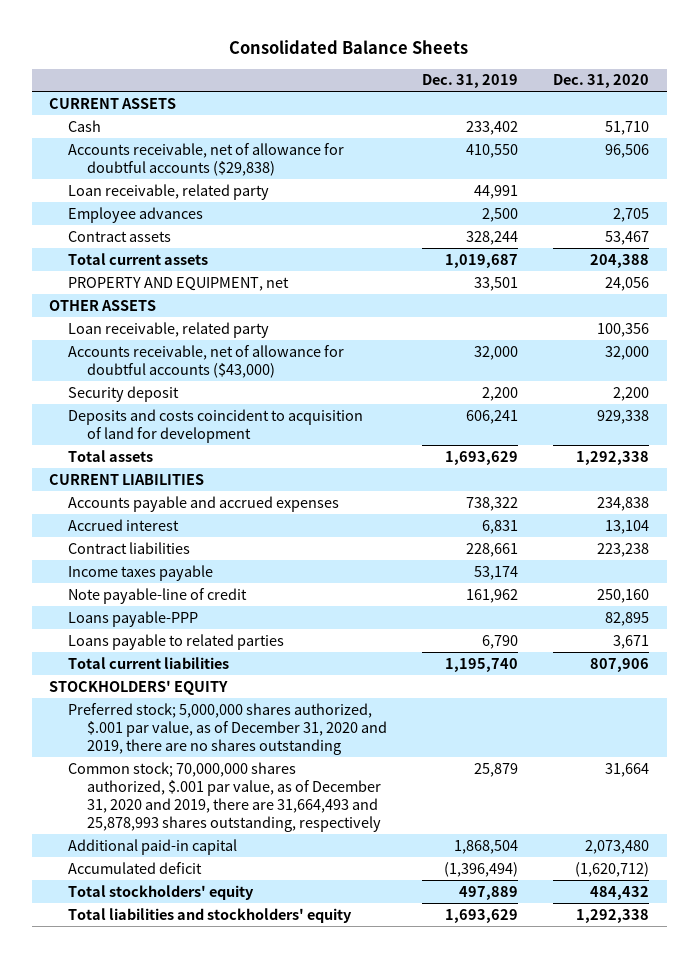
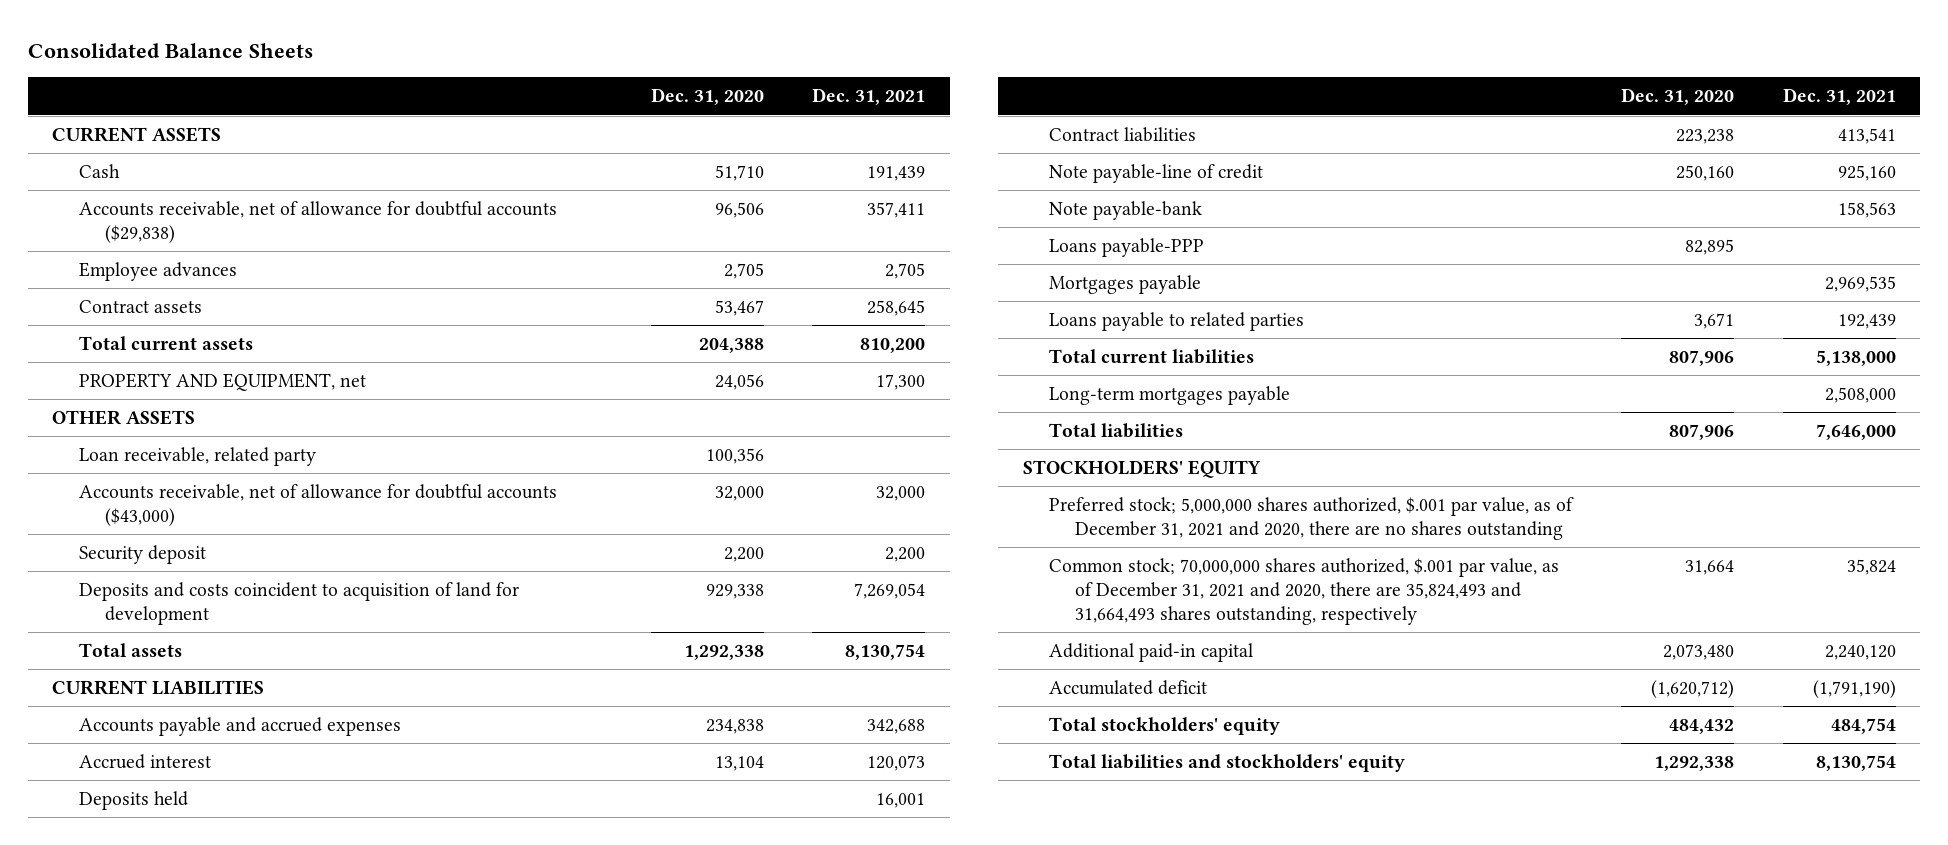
[421,74,518,89] Dec. 31, 2019 -> none
none -> [812,88,926,106] Dec. 31, 2021
[68,183,270,200] Loan receivable, related party -> none
none -> [78,790,188,810] Deposits held
[68,564,214,581] Income taxes payable -> none
none -> [1048,200,1202,220] Note payable-bank
none -> [1048,274,1201,294] Mortgages payable
none -> [1048,385,1290,405] Long-term mortgages payable
none -> [1048,422,1183,438] Total liabilities
[68,702,387,756] Preferred stock; 5,000,000 shares authorized, $.001 par value, as of December 31, 2020 and 2019, there are no shares outstanding -> [1048,496,1574,540] Preferred stock; 5,000,000 shares authorized, $.001 par value, as of December 31, 2021 and 2020, there are no shares outstanding
[68,761,381,833] Common stock; 70,000,000 shares authorized, $.001 par value, as of December 31, 2020 and 2019, there are 31,664,493 and 25,878,993 shares outstanding, respectively -> [1048,557,1559,625] Common stock; 70,000,000 shares authorized, $.001 par value, as of December 31, 2021 and 2020, there are 35,824,493 and 31,664,493 shares outstanding, respectively

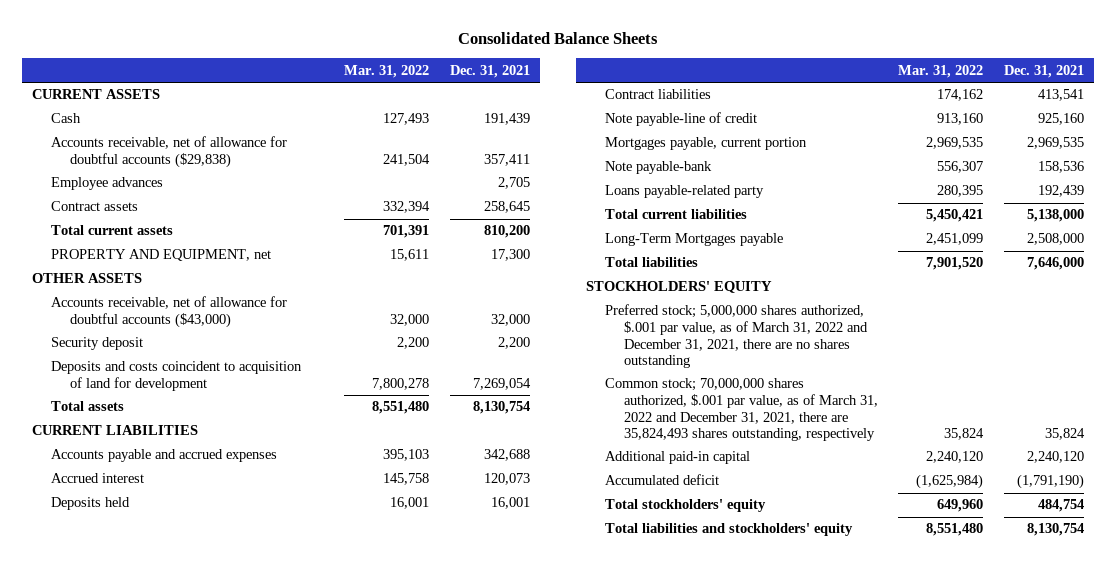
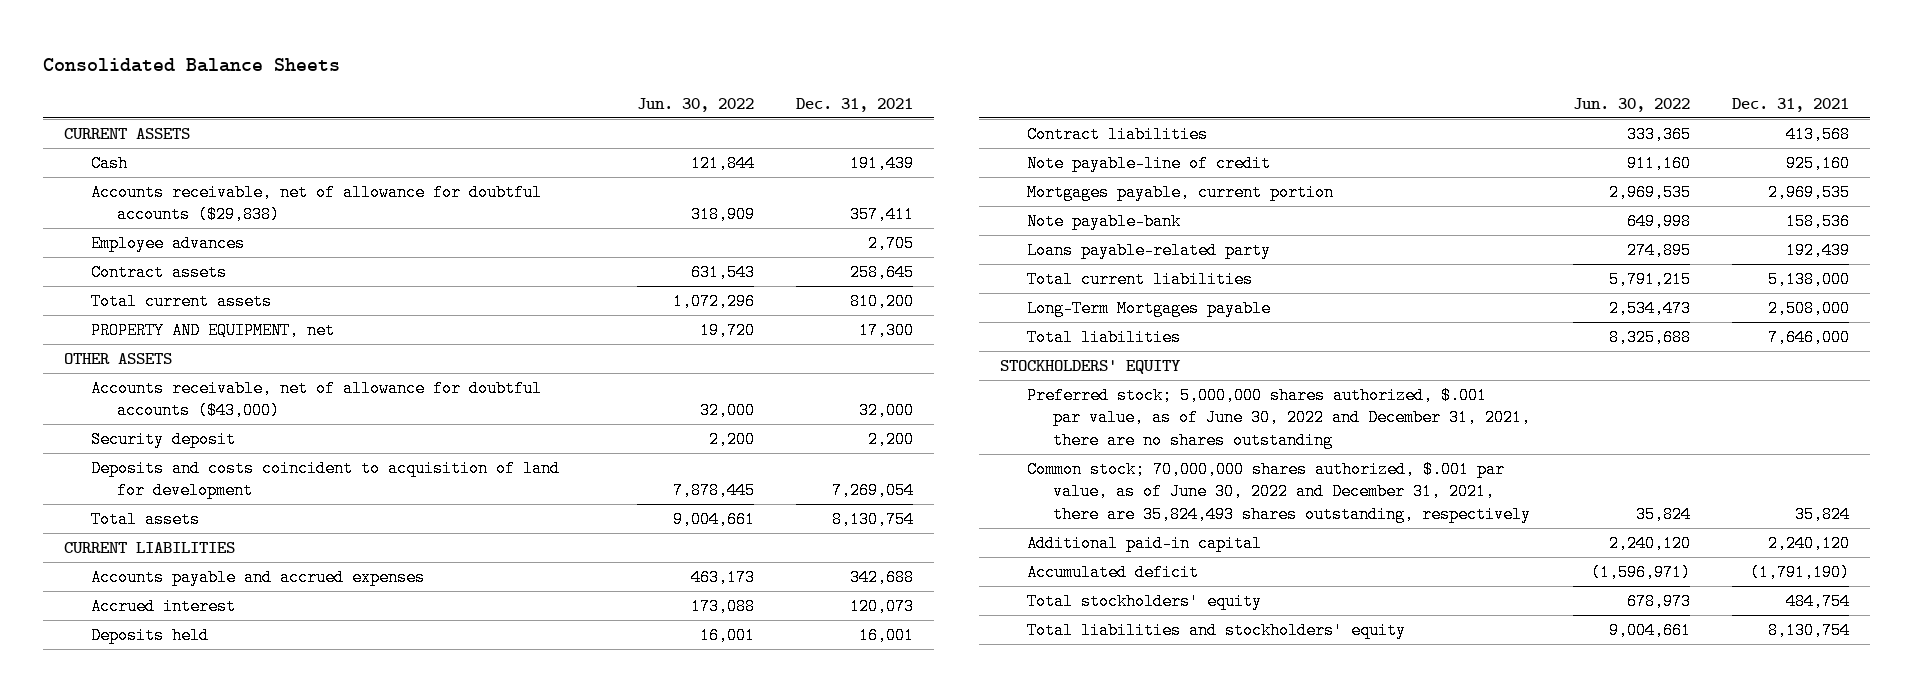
[344,64,430,78] Mar. 31, 2022 -> none
none -> [636,97,754,112] Jun. 30, 2022
[1037,89,1084,102] 413,541 -> [1785,125,1850,143] 413,568
[604,304,869,369] Preferred stock; 5,000,000 shares authorized, $.001 par value, as of March 31, 2022 and December 31, 2021, there are no shares outstanding -> [1026,386,1532,449] Preferred stock; 5,000,000 shares authorized, $.001 par value, as of June 30, 2022 and December 31, 2021, there are no shares outstanding
[604,378,879,442] Common stock; 70,000,000 shares authorized, $.001 par value, as of March 31, 2022 and December 31, 2021, there are 35,824,493 shares outstanding, respectively -> [1026,460,1532,523] Common stock; 70,000,000 shares authorized, $.001 par value, as of June 30, 2022 and December 31, 2021, there are 35,824,493 shares outstanding, respectively

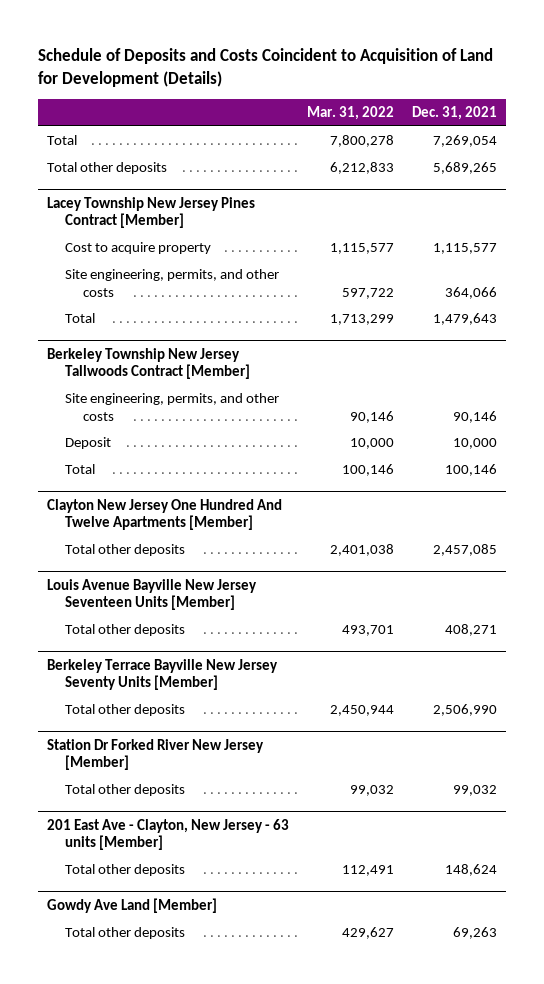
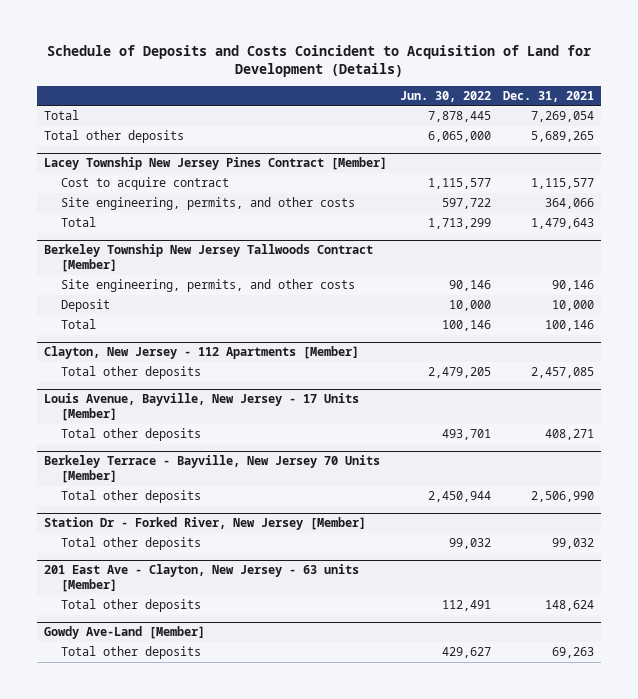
[307,106,395,121] Mar. 31, 2022 -> none
none -> [399,90,491,102] Jun. 30, 2022
[65,242,212,255] Cost to acquire property -> [60,177,229,191] Cost to acquire contract
[47,498,283,531] Clayton New Jersey One Hundred And Twelve Apartments [Member] -> [43,346,359,360] Clayton, New Jersey - 112 Apartments [Member]
[47,578,258,611] Louis Avenue Bayville New Jersey Seventeen Units [Member] -> [43,393,359,422] Louis Avenue, Bayville, New Jersey - 17 Units [Member]
[47,658,279,691] Berkeley Terrace Bayville New Jersey Seventy Units [Member] -> [43,455,380,484] Berkeley Terrace - Bayville, New Jersey 70 Units [Member]
[47,738,265,771] Station Dr Forked River New Jersey [Member] -> [43,517,366,531] Station Dr - Forked River, New Jersey [Member]
[47,897,218,913] Gowdy Ave Land [Member] -> [43,626,205,640] Gowdy Ave-Land [Member]

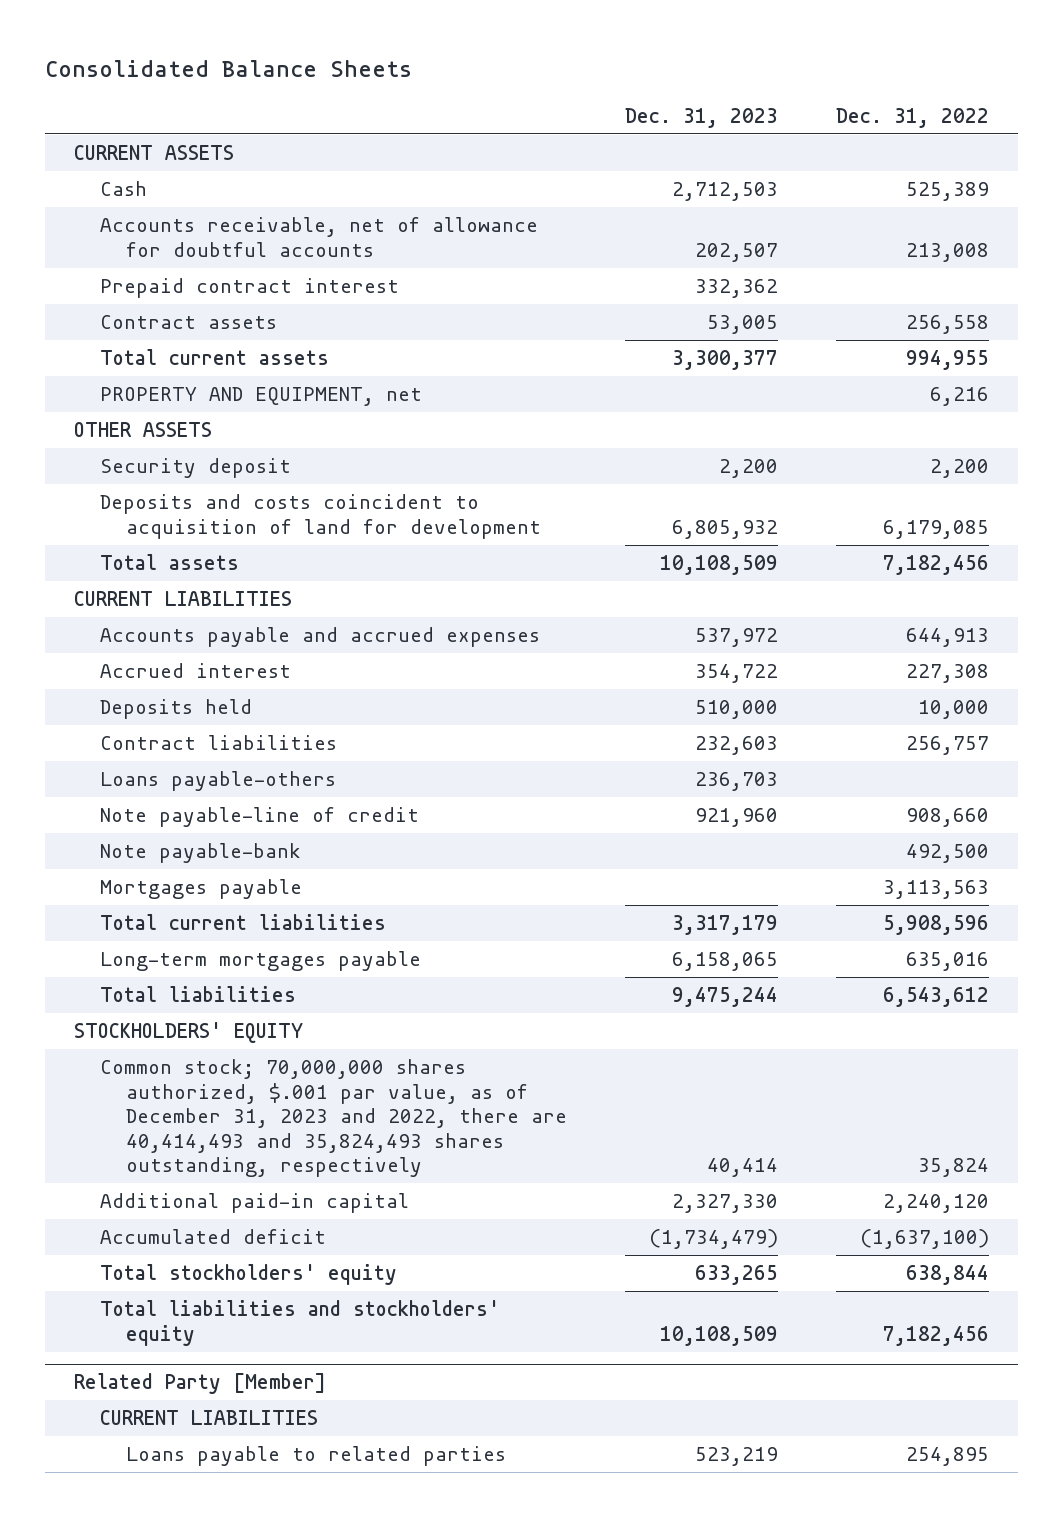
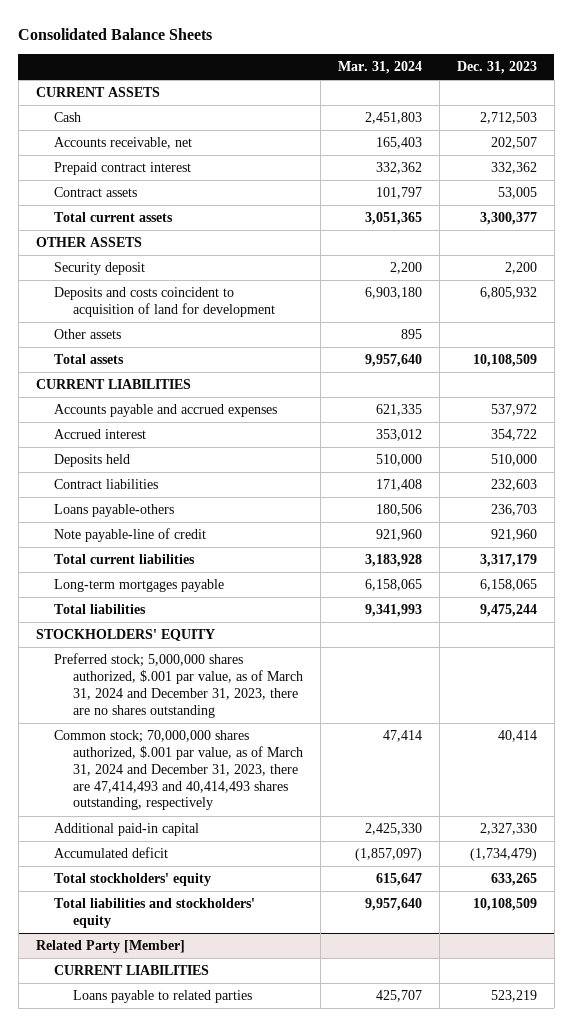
[836,107,990,128] Dec. 31, 2022 -> none
none -> [338,61,423,75] Mar. 31, 2024
[100,217,539,257] Accounts receivable, net of allowance for doubtful accounts -> [54,137,193,150] Accounts receivable, net
[100,387,423,407] PROPERTY AND EQUIPMENT, net -> none
none -> [54,329,122,340] Other assets
[100,843,302,864] Note payable-bank -> none
[100,879,303,900] Mortgages payable -> none
none -> [54,653,304,718] Preferred stock; 5,000,000 shares authorized, $.001 par value, as of March 31, 2024 and December 31, 2023, there are no shares outstanding
[100,1059,568,1178] Common stock; 70,000,000 shares authorized, $.001 par value, as of December 31, 2023 and 2022, there are 40,414,493 and 35,824,493 shares outstanding, respectively -> [54,730,304,811] Common stock; 70,000,000 shares authorized, $.001 par value, as of March 31, 2024 and December 31, 2023, there are 47,414,493 and 40,414,493 shares outstanding, respectively

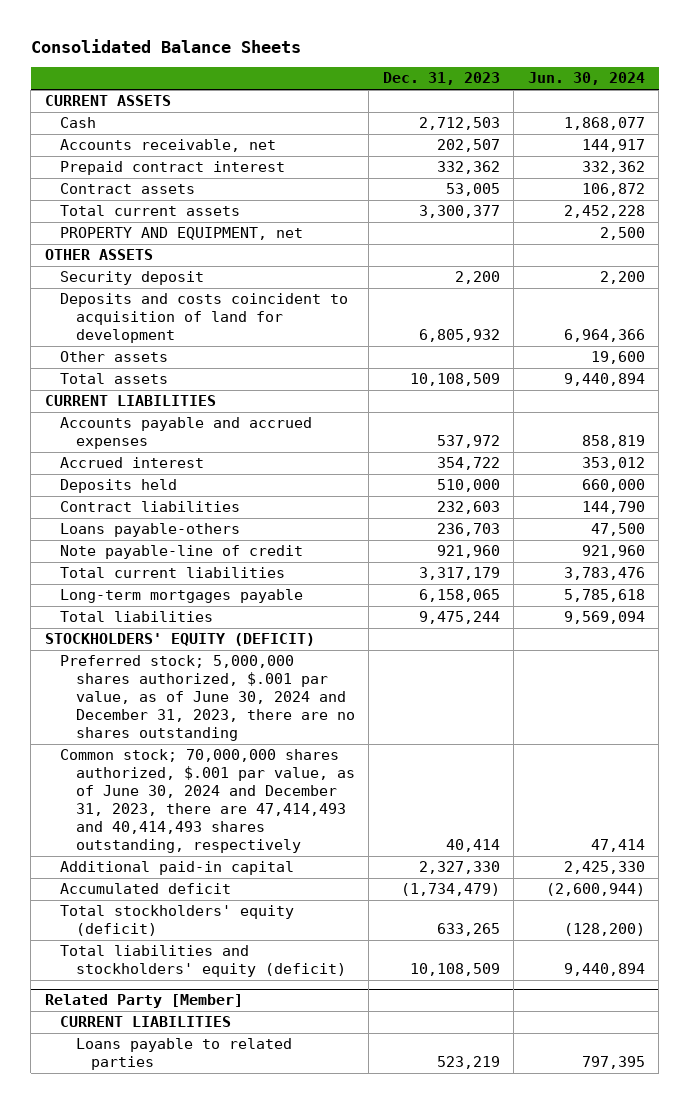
[338,61,423,75] Mar. 31, 2024 -> none
none -> [527,72,645,86] Jun. 30, 2024
none -> [60,227,304,241] PROPERTY AND EQUIPMENT, net
[35,629,215,642] STOCKHOLDERS' EQUITY -> [44,633,315,647] STOCKHOLDERS' EQUITY (DEFICIT)
[54,653,304,718] Preferred stock; 5,000,000 shares authorized, $.001 par value, as of March 31, 2024 and December 31, 2023, there are no shares outstanding -> [60,655,355,742] Preferred stock; 5,000,000 shares authorized, $.001 par value, as of June 30, 2024 and December 31, 2023, there are no shares outstanding
[54,730,304,811] Common stock; 70,000,000 shares authorized, $.001 par value, as of March 31, 2024 and December 31, 2023, there are 47,414,493 and 40,414,493 shares outstanding, respectively -> [60,749,355,854] Common stock; 70,000,000 shares authorized, $.001 par value, as of June 30, 2024 and December 31, 2023, there are 47,414,493 and 40,414,493 shares outstanding, respectively
[54,873,212,887] Total stockholders' equity -> [60,905,295,937] Total stockholders' equity (deficit)
[54,898,256,928] Total liabilities and stockholders' equity -> [60,945,346,978] Total liabilities and stockholders' equity (deficit)

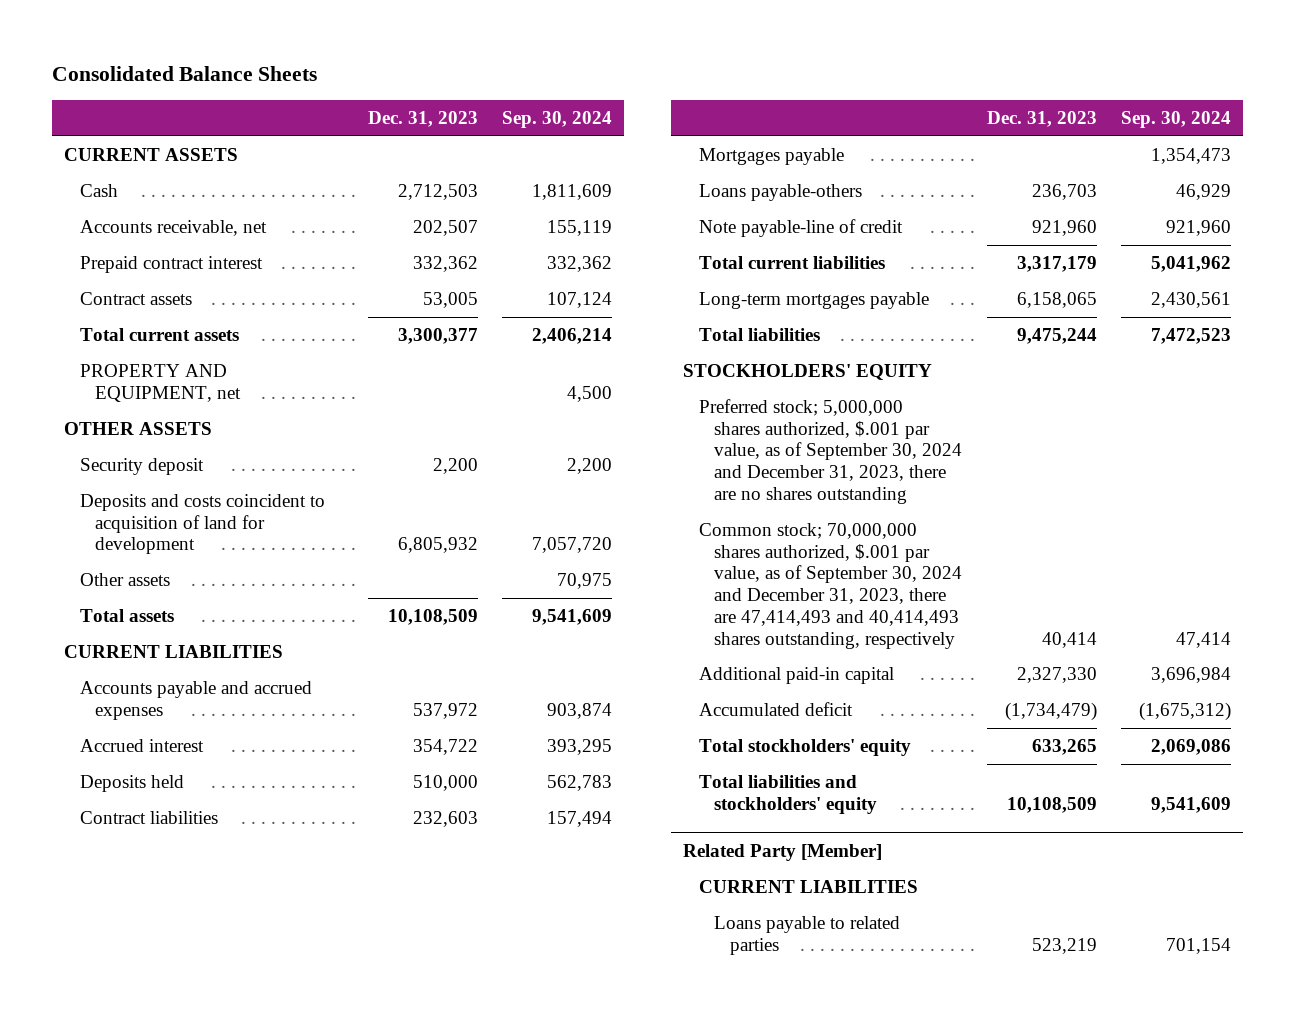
[527,72,645,86] Jun. 30, 2024 -> none
none -> [501,110,612,128] Sep. 30, 2024
none -> [698,148,844,166] Mortgages payable
[44,633,315,647] STOCKHOLDERS' EQUITY (DEFICIT) -> [682,364,932,381] STOCKHOLDERS' EQUITY
[60,655,355,742] Preferred stock; 5,000,000 shares authorized, $.001 par value, as of June 30, 2024 and December 31, 2023, there are no shares outstanding -> [698,399,963,504] Preferred stock; 5,000,000 shares authorized, $.001 par value, as of September 30, 2024 and December 31, 2023, there are no shares outstanding
[60,749,355,854] Common stock; 70,000,000 shares authorized, $.001 par value, as of June 30, 2024 and December 31, 2023, there are 47,414,493 and 40,414,493 shares outstanding, respectively -> [698,523,963,649] Common stock; 70,000,000 shares authorized, $.001 par value, as of September 30, 2024 and December 31, 2023, there are 47,414,493 and 40,414,493 shares outstanding, respectively
[60,905,295,937] Total stockholders' equity (deficit) -> [698,739,911,757] Total stockholders' equity
[60,945,346,978] Total liabilities and stockholders' equity (deficit) -> [698,775,878,814] Total liabilities and stockholders' equity

